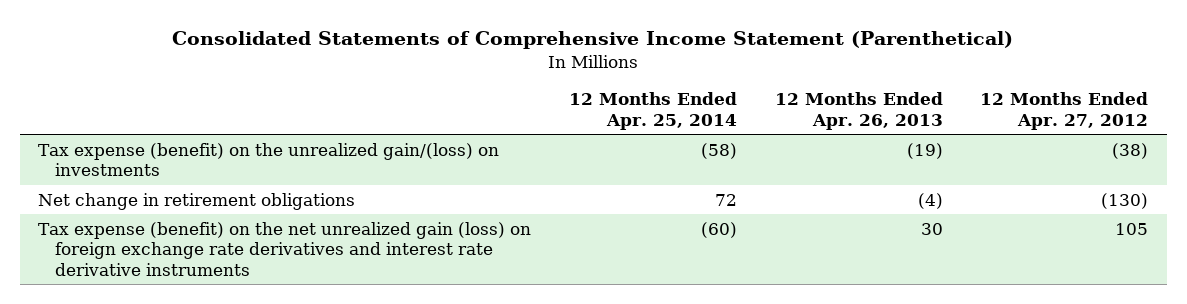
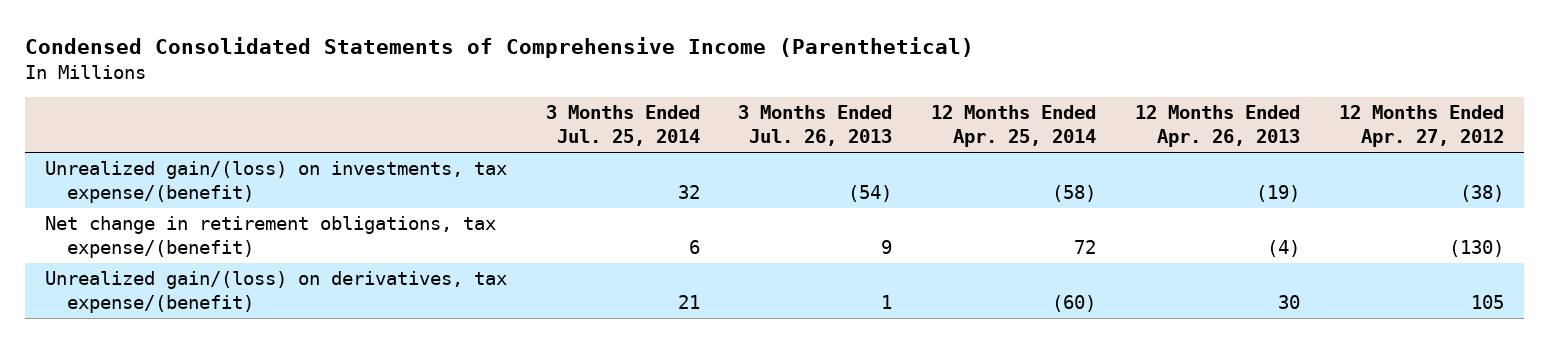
[172,31,1014,50] Consolidated Statements of Comprehensive Income Statement (Parenthetical) -> [25,36,975,58] Condensed Consolidated Statements of Comprehensive Income (Parenthetical)
none -> [545,105,700,147] 3 Months Ended Jul. 25, 2014
none -> [738,105,893,147] 3 Months Ended Jul. 26, 2013
[38,142,500,177] Tax expense (benefit) on the unrealized gain/(loss) on investments -> [44,161,507,204] Unrealized gain/(loss) on investments, tax expense/(benefit)
[38,192,356,210] Net change in retirement obligations -> [44,216,496,259] Net change in retirement obligations, tax expense/(benefit)
[38,221,532,276] Tax expense (benefit) on the net unrealized gain (loss) on foreign exchange rate derivatives and interest rate derivative instruments -> [44,271,507,314] Unrealized gain/(loss) on derivatives, tax expense/(benefit)

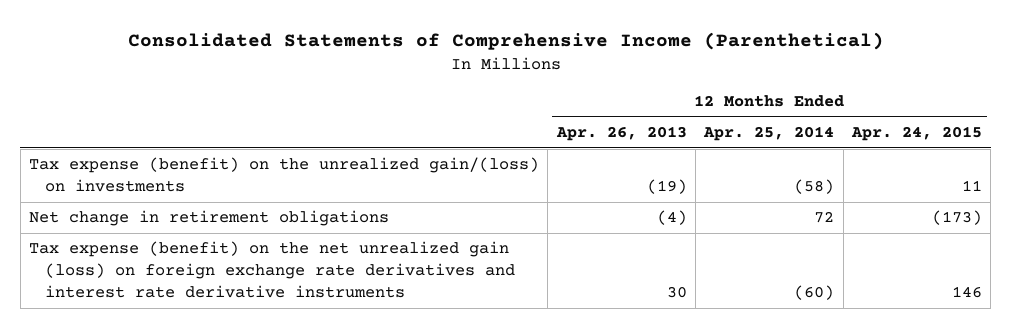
[25,36,975,58] Condensed Consolidated Statements of Comprehensive Income (Parenthetical) -> [127,32,884,51] Consolidated Statements of Comprehensive Income (Parenthetical)
[545,105,700,147] 3 Months Ended Jul. 25, 2014 -> none
[738,105,893,147] 3 Months Ended Jul. 26, 2013 -> none
[1339,105,1505,148] 12 Months Ended Apr. 27, 2012 -> none
none -> [851,125,983,141] Apr. 24, 2015
[44,161,507,204] Unrealized gain/(loss) on investments, tax expense/(benefit) -> [28,157,539,193] Tax expense (benefit) on the unrealized gain/(loss) on investments
[44,216,496,259] Net change in retirement obligations, tax expense/(benefit) -> [28,210,389,227] Net change in retirement obligations
[44,271,507,314] Unrealized gain/(loss) on derivatives, tax expense/(benefit) -> [28,241,516,298] Tax expense (benefit) on the net unrealized gain (loss) on foreign exchange rate derivatives and interest rate derivative instruments

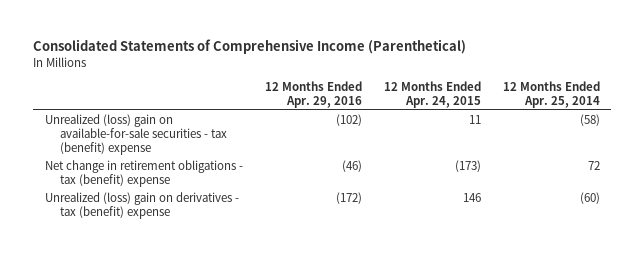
[555,125,687,141] Apr. 26, 2013 -> none
none -> [264,81,362,108] 12 Months Ended Apr. 29, 2016
[28,157,539,193] Tax expense (benefit) on the unrealized gain/(loss) on investments -> [44,114,227,155] Unrealized (loss) gain on available-for-sale securities - tax (benefit) expense
[28,210,389,227] Net change in retirement obligations -> [44,160,243,187] Net change in retirement obligations - tax (benefit) expense
[28,241,516,298] Tax expense (benefit) on the net unrealized gain (loss) on foreign exchange rate derivatives and interest rate derivative instruments -> [44,192,239,219] Unrealized (loss) gain on derivatives - tax (benefit) expense

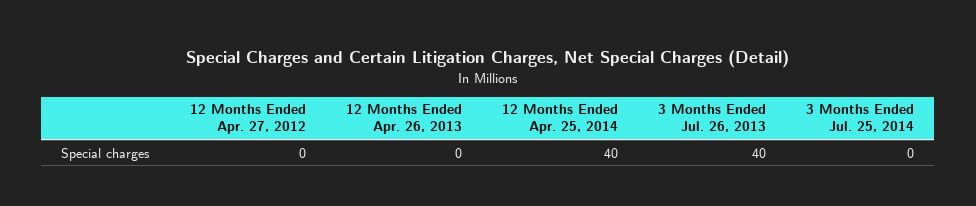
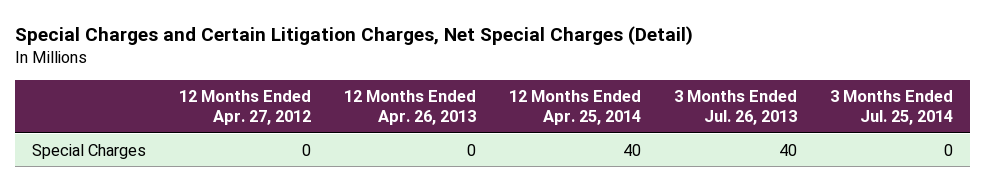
[61,147,151,161] Special charges -> [31,144,146,160] Special Charges

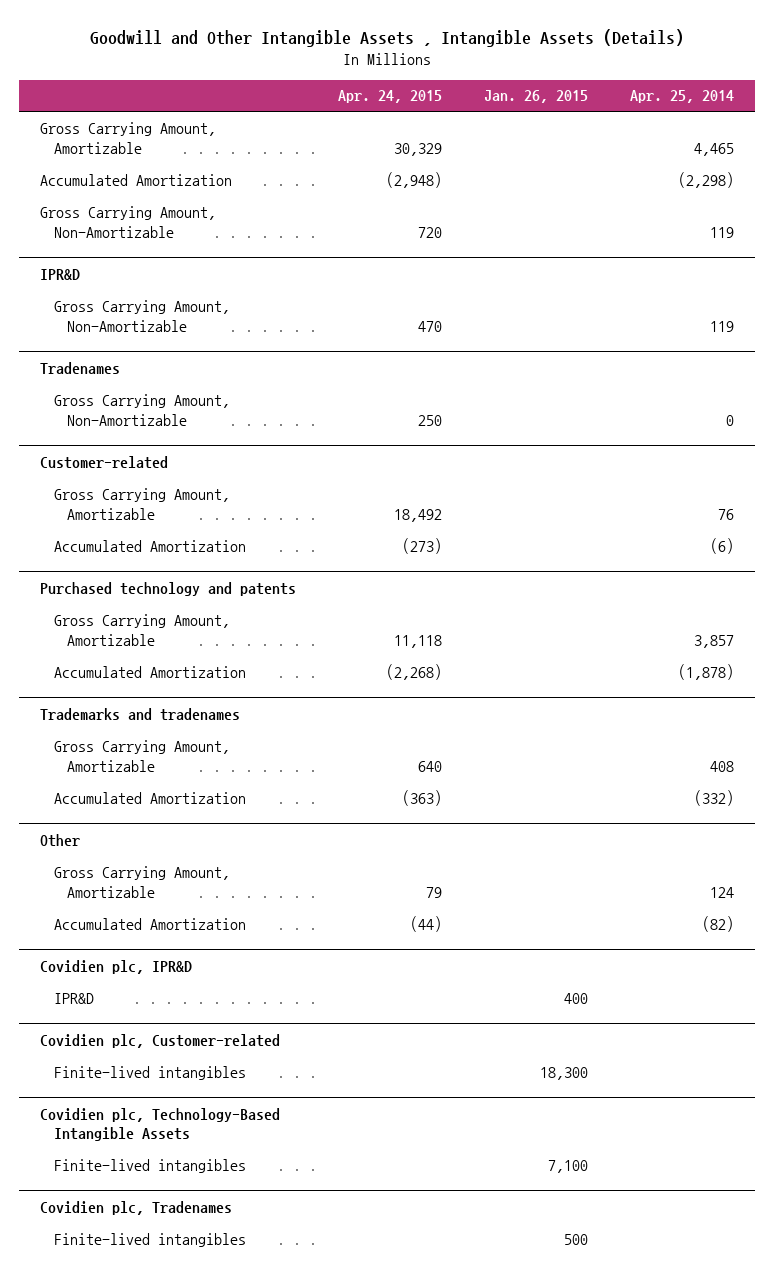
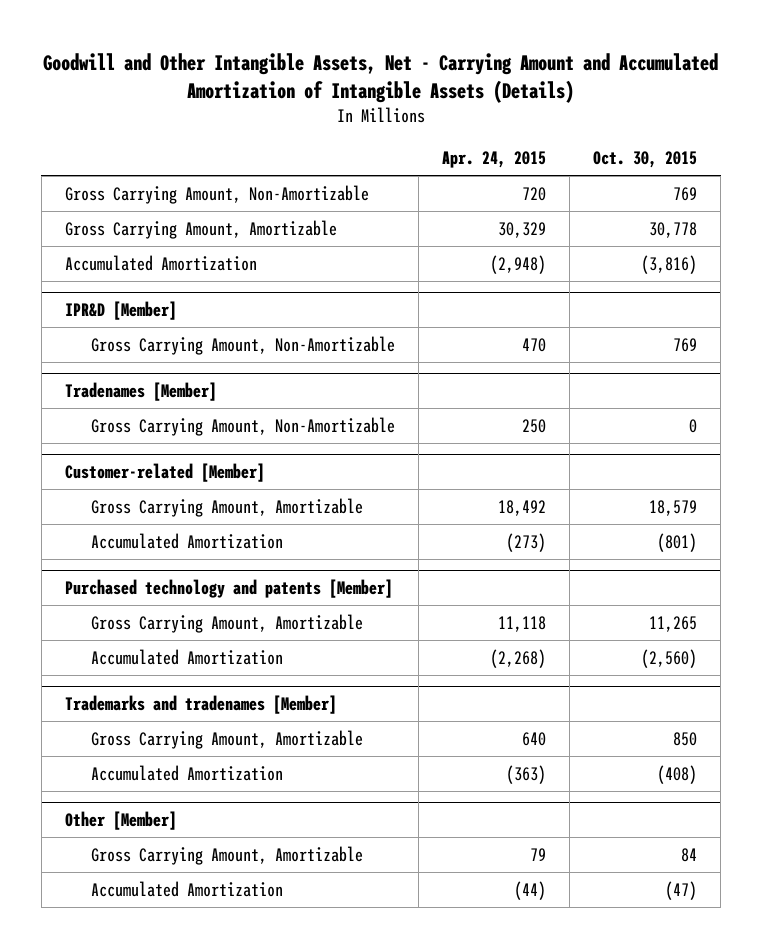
[89,29,684,48] Goodwill and Other Intangible Assets , Intangible Assets (Details) -> [43,52,719,103] Goodwill and Other Intangible Assets, Net - Carrying Amount and Accumulated Amortization of Intangible Assets (Details)
[483,90,588,104] Jan. 26, 2015 -> none
[629,90,734,104] Apr. 25, 2014 -> none
none -> [593,151,698,169] Oct. 30, 2015
[40,205,217,238] Gross Carrying Amount, Non-Amortizable -> [64,184,369,204] Gross Carrying Amount, Non-Amortizable
[40,267,81,280] IPR&D -> [64,301,177,321] IPR&D [Member]
[40,361,121,374] Tradenames -> [64,382,217,402] Tradenames [Member]
[40,455,169,469] Customer-related -> [64,463,265,483] Customer-related [Member]
[40,581,297,596] Purchased technology and patents -> [64,579,393,599] Purchased technology and patents [Member]
[40,707,241,721] Trademarks and tradenames -> [64,695,337,715] Trademarks and tradenames [Member]
[40,833,81,847] Other -> [64,811,177,831] Other [Member]
[40,959,193,974] Covidien plc, IPR&D -> none
[53,992,94,1004] IPR&D -> none
[40,1033,281,1048] Covidien plc, Customer-related -> none
[53,1065,246,1080] Finite-lived intangibles -> none
[40,1107,281,1142] Covidien plc, Technology-Based Intangible Assets -> none
[53,1158,246,1173] Finite-lived intangibles -> none
[40,1200,233,1215] Covidien plc, Tradenames -> none
[53,1232,246,1247] Finite-lived intangibles -> none

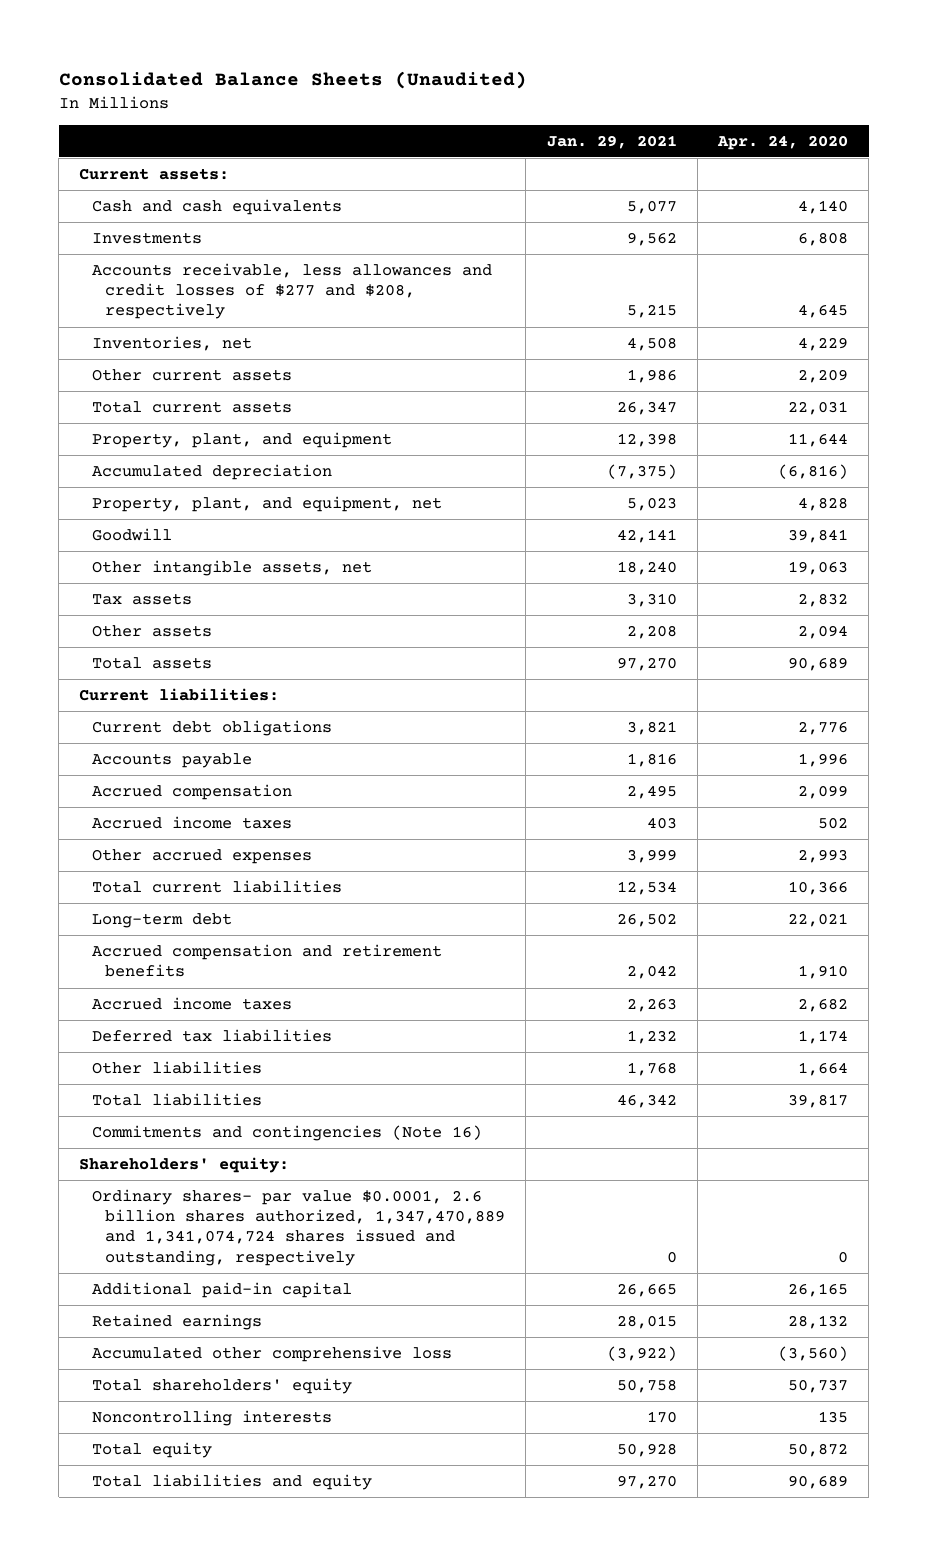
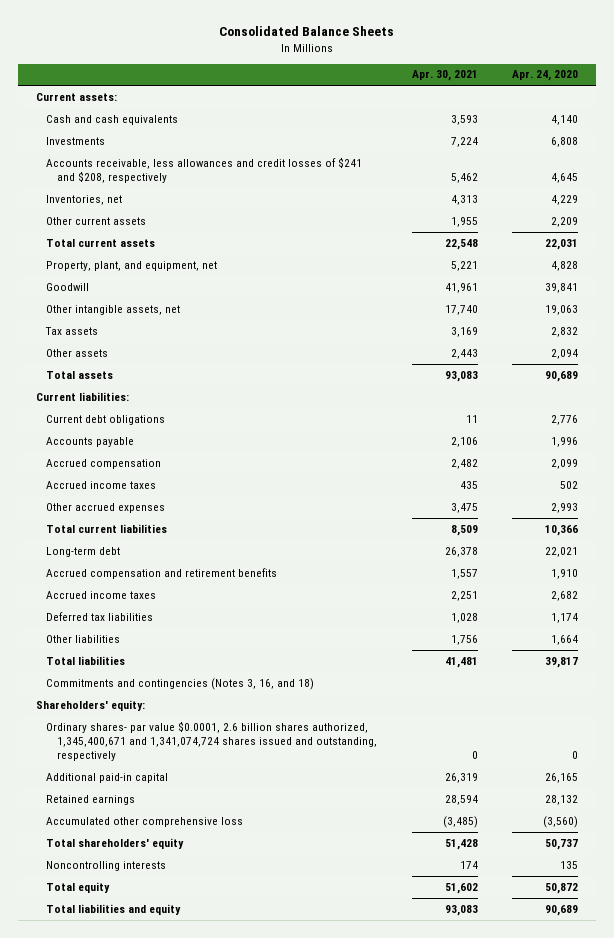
[58,70,527,89] Consolidated Balance Sheets (Unaudited) -> [218,26,394,37] Consolidated Balance Sheets
[546,134,677,149] Jan. 29, 2021 -> none
none -> [411,70,478,82] Apr. 30, 2021
[92,263,493,320] Accounts receivable, less allowances and credit losses of $277 and $208, respectively -> [46,156,363,184] Accounts receivable, less allowances and credit losses of $241 and $208, respectively
[92,432,393,449] Property, plant, and equipment -> none
[92,464,333,481] Accumulated depreciation -> none
[92,1125,483,1142] Commitments and contingencies (Note 16) -> [46,677,315,690] Commitments and contingencies (Notes 3, 16, and 18)
[92,1189,506,1266] Ordinary shares- par value $0.0001, 2.6 billion shares authorized, 1,347,470,889 and 1,341,074,724 shares issued and outstanding, respectively -> [46,720,378,762] Ordinary shares- par value $0.0001, 2.6 billion shares authorized, 1,345,400,671 and 1,341,074,724 shares issued and outstanding, respectively

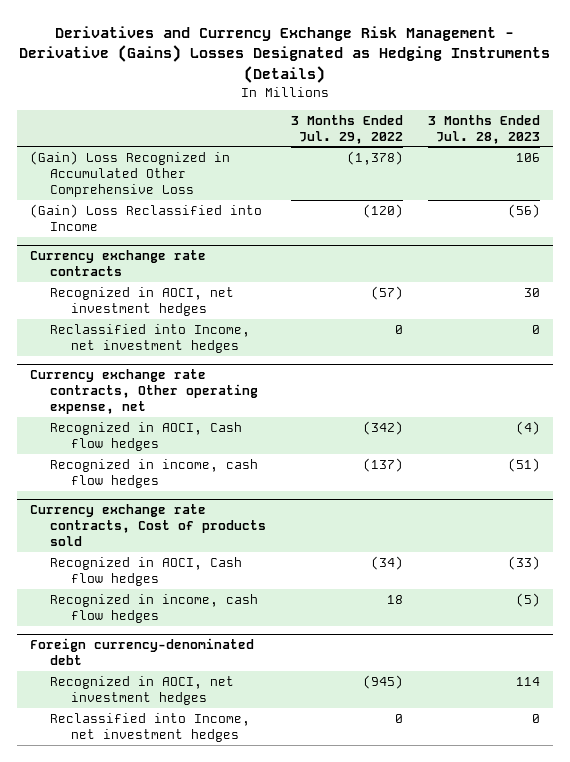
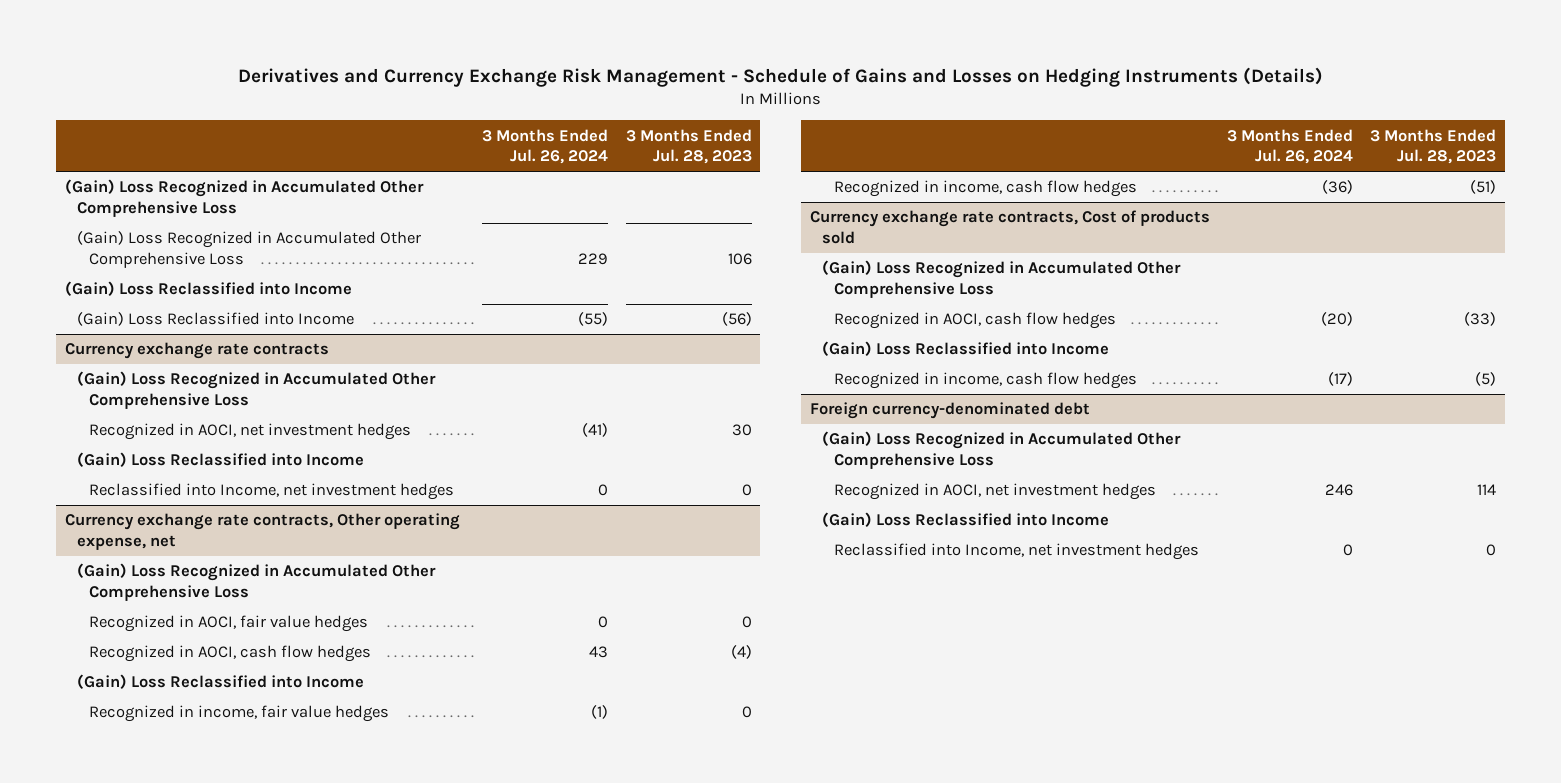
[19,25,551,83] Derivatives and Currency Exchange Risk Management - Derivative (Gains) Losses Designated as Hedging Instruments (Details) -> [237,66,1323,87] Derivatives and Currency Exchange Risk Management - Schedule of Gains and Losses on Hedging Instruments (Details)
[291,114,404,144] 3 Months Ended Jul. 29, 2022 -> none
none -> [482,128,609,165] 3 Months Ended Jul. 26, 2024
none -> [65,179,425,217] (Gain) Loss Recognized in Accumulated Other Comprehensive Loss
none -> [65,281,353,297] (Gain) Loss Reclassified into Income
none -> [77,371,437,409] (Gain) Loss Recognized in Accumulated Other Comprehensive Loss
none -> [77,452,365,468] (Gain) Loss Reclassified into Income
none -> [77,563,437,601] (Gain) Loss Recognized in Accumulated Other Comprehensive Loss
none -> [89,615,369,633] Recognized in AOCI, fair value hedges
[50,421,243,451] Recognized in AOCI, Cash flow hedges -> [89,645,372,663] Recognized in AOCI, cash flow hedges
none -> [77,674,365,690] (Gain) Loss Reclassified into Income
none -> [89,705,390,723] Recognized in income, fair value hedges
none -> [821,260,1181,298] (Gain) Loss Recognized in Accumulated Other Comprehensive Loss
[50,556,243,586] Recognized in AOCI, Cash flow hedges -> [834,312,1117,330] Recognized in AOCI, cash flow hedges
none -> [821,341,1109,357] (Gain) Loss Reclassified into Income
none -> [821,431,1181,469] (Gain) Loss Recognized in Accumulated Other Comprehensive Loss
none -> [821,512,1109,528] (Gain) Loss Reclassified into Income

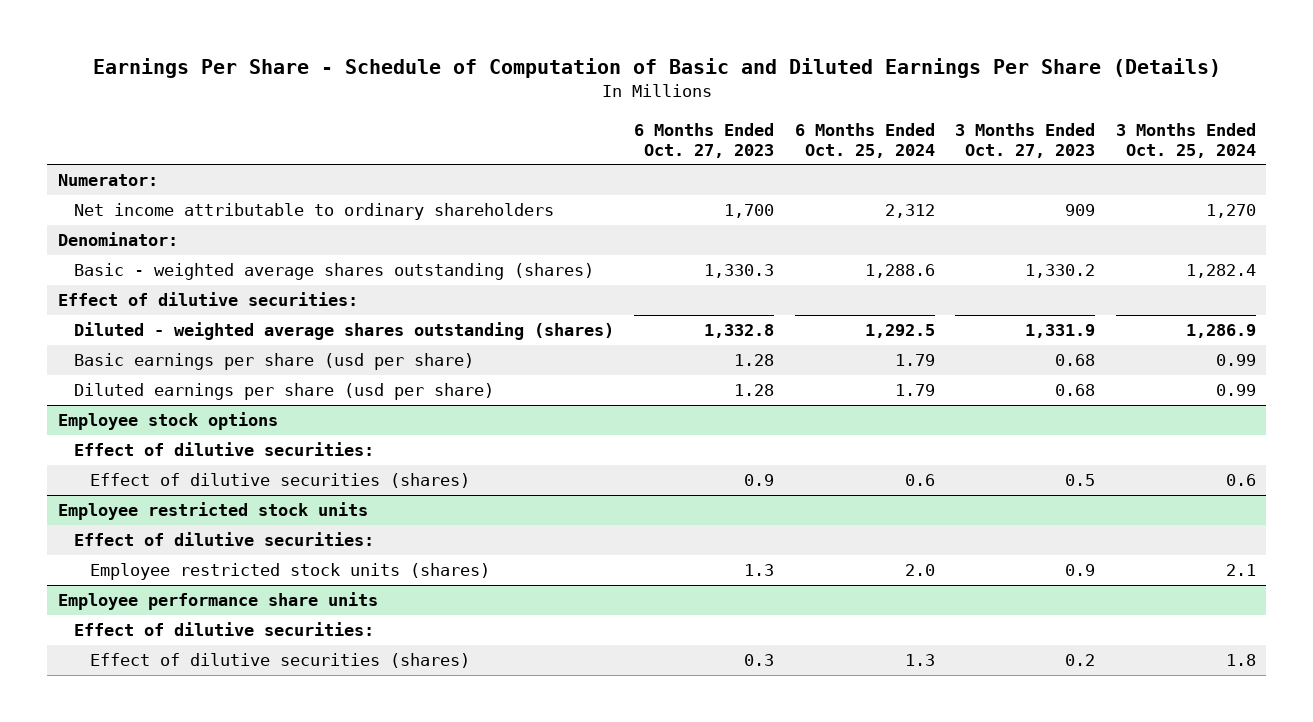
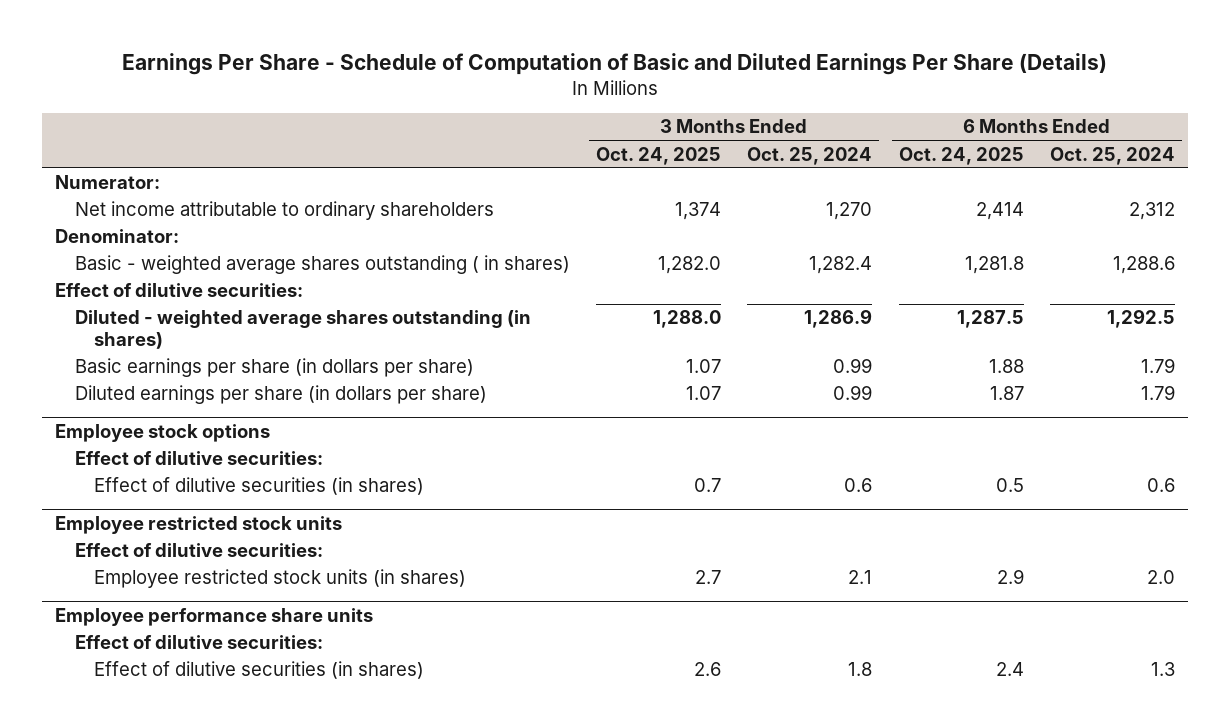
[634,122,775,158] 6 Months Ended Oct. 27, 2023 -> none
[955,122,1096,158] 3 Months Ended Oct. 27, 2023 -> none
none -> [596,146,722,165] Oct. 24, 2025
none -> [898,146,1024,165] Oct. 24, 2025
[73,263,594,281] Basic - weighted average shares outstanding (shares) -> [74,255,570,275] Basic - weighted average shares outstanding ( in shares)
[73,322,614,341] Diluted - weighted average shares outstanding (shares) -> [74,310,531,350] Diluted - weighted average shares outstanding (in shares)
[73,353,474,371] Basic earnings per share (usd per share) -> [74,358,474,378] Basic earnings per share (in dollars per share)
[73,383,494,401] Diluted earnings per share (usd per share) -> [74,385,487,405] Diluted earnings per share (in dollars per share)
[89,473,470,489] Effect of dilutive securities (shares) -> [94,477,425,496] Effect of dilutive securities (in shares)
[89,563,490,581] Employee restricted stock units (shares) -> [94,569,467,589] Employee restricted stock units (in shares)
[89,653,470,669] Effect of dilutive securities (shares) -> [94,661,425,680] Effect of dilutive securities (in shares)

